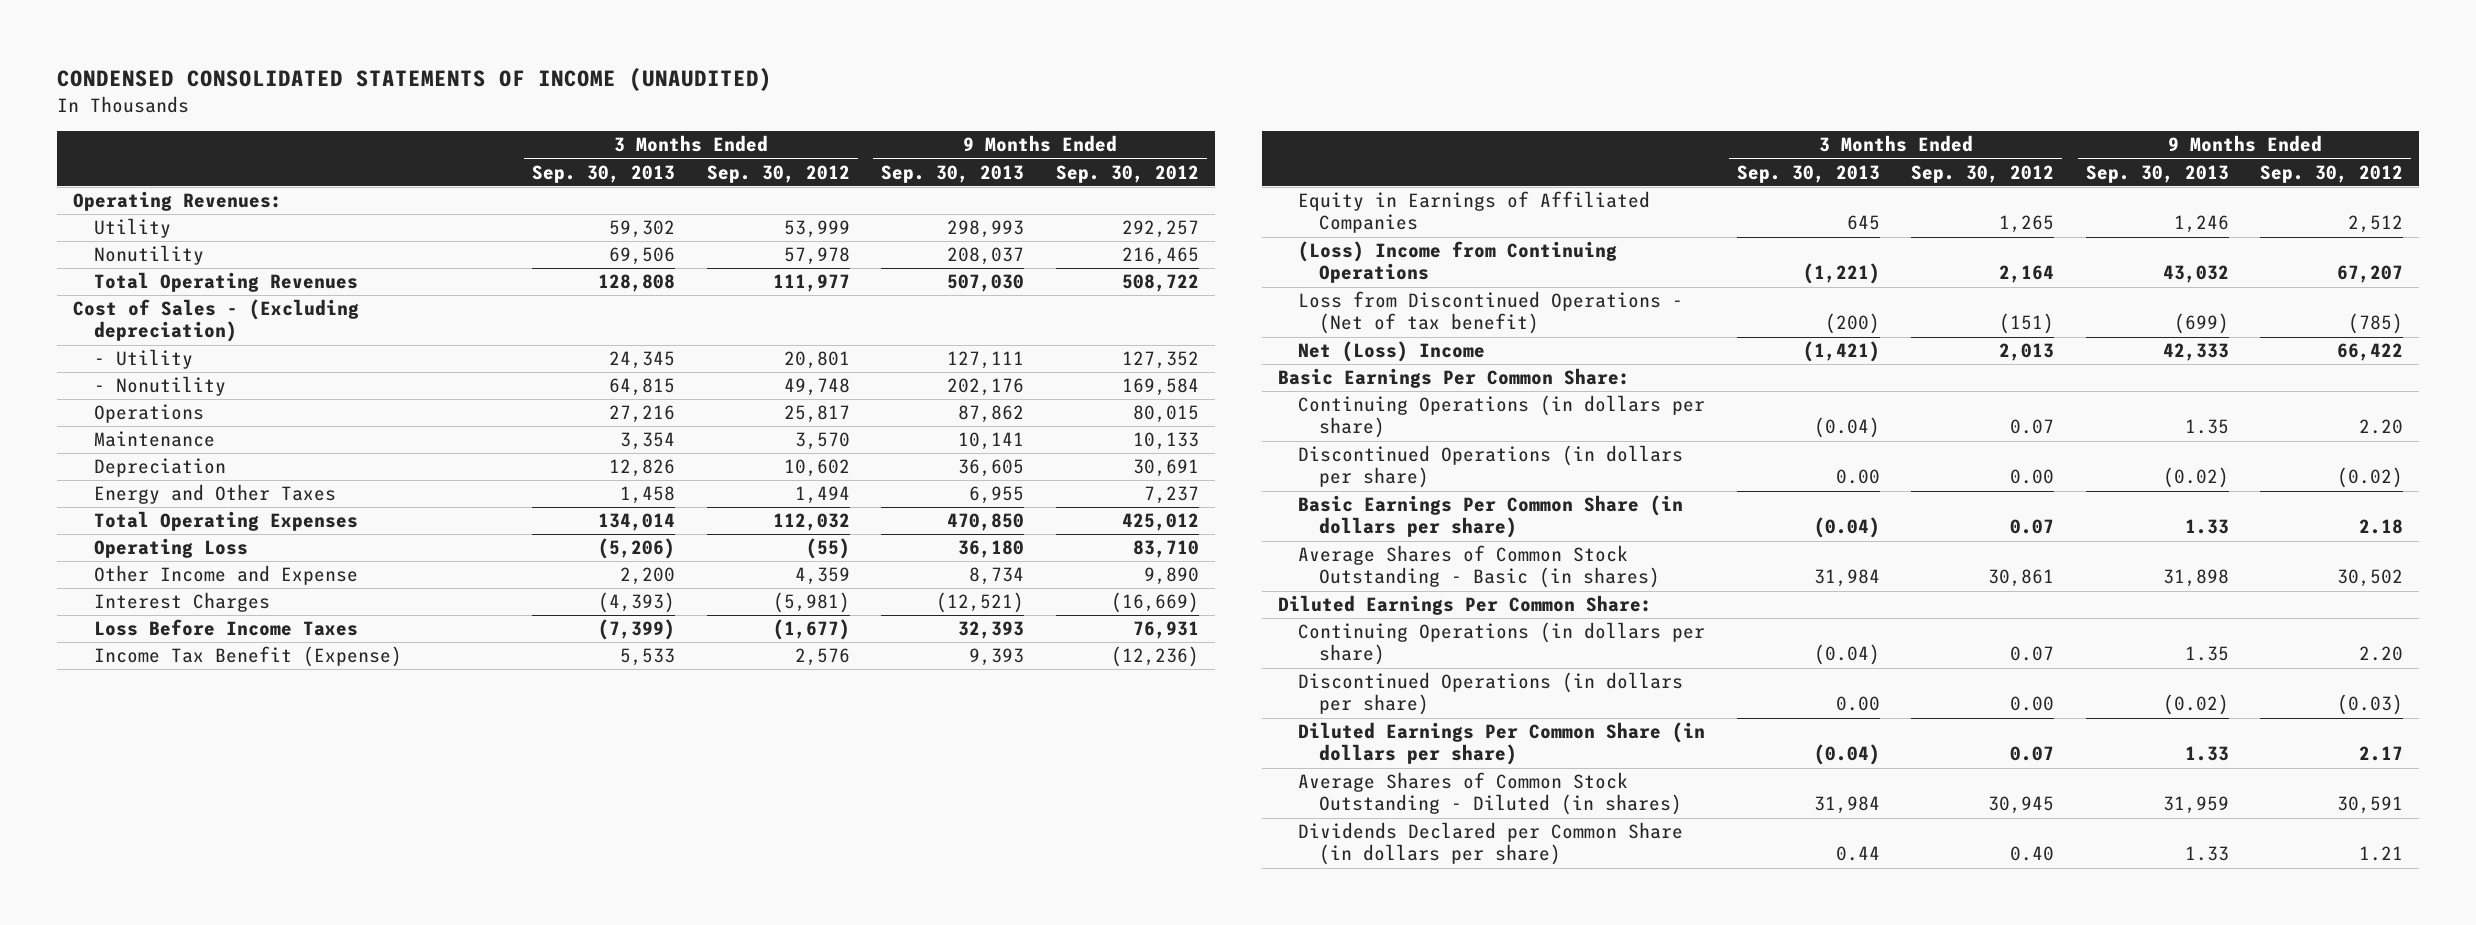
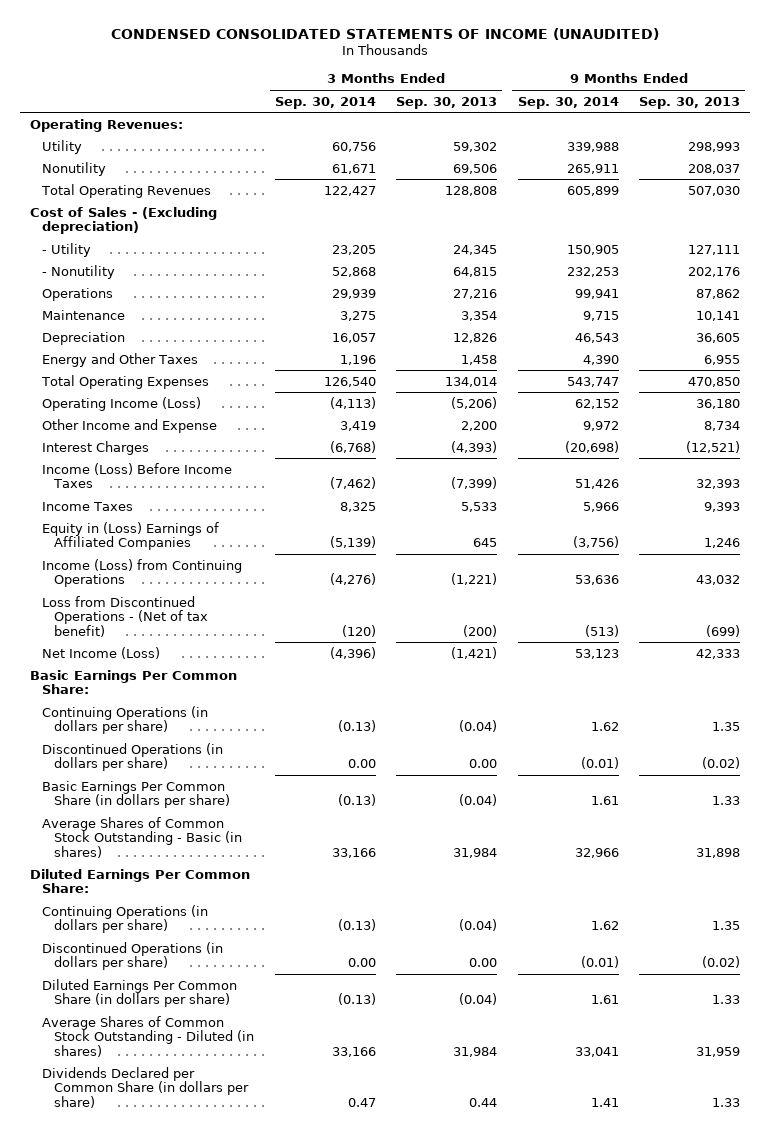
[706,164,850,183] Sep. 30, 2012 -> none
[1055,164,1199,183] Sep. 30, 2012 -> none
none -> [274,96,376,109] Sep. 30, 2014
none -> [517,96,619,109] Sep. 30, 2014
[93,538,248,559] Operating Loss -> [42,396,202,411] Operating Income (Loss)
[93,619,358,637] Loss Before Income Taxes -> [42,462,233,489] Income (Loss) Before Income Taxes
[93,646,402,668] Income Tax Benefit (Expense) -> [42,501,134,511] Income Taxes
[1298,191,1651,234] Equity in Earnings of Affiliated Companies -> [42,521,220,551] Equity in (Loss) Earnings of Affiliated Companies
[1298,241,1618,284] (Loss) Income from Continuing Operations -> [42,558,243,588] Income (Loss) from Continuing Operations
[1298,341,1486,363] Net (Loss) Income -> [42,646,161,659] Net Income (Loss)

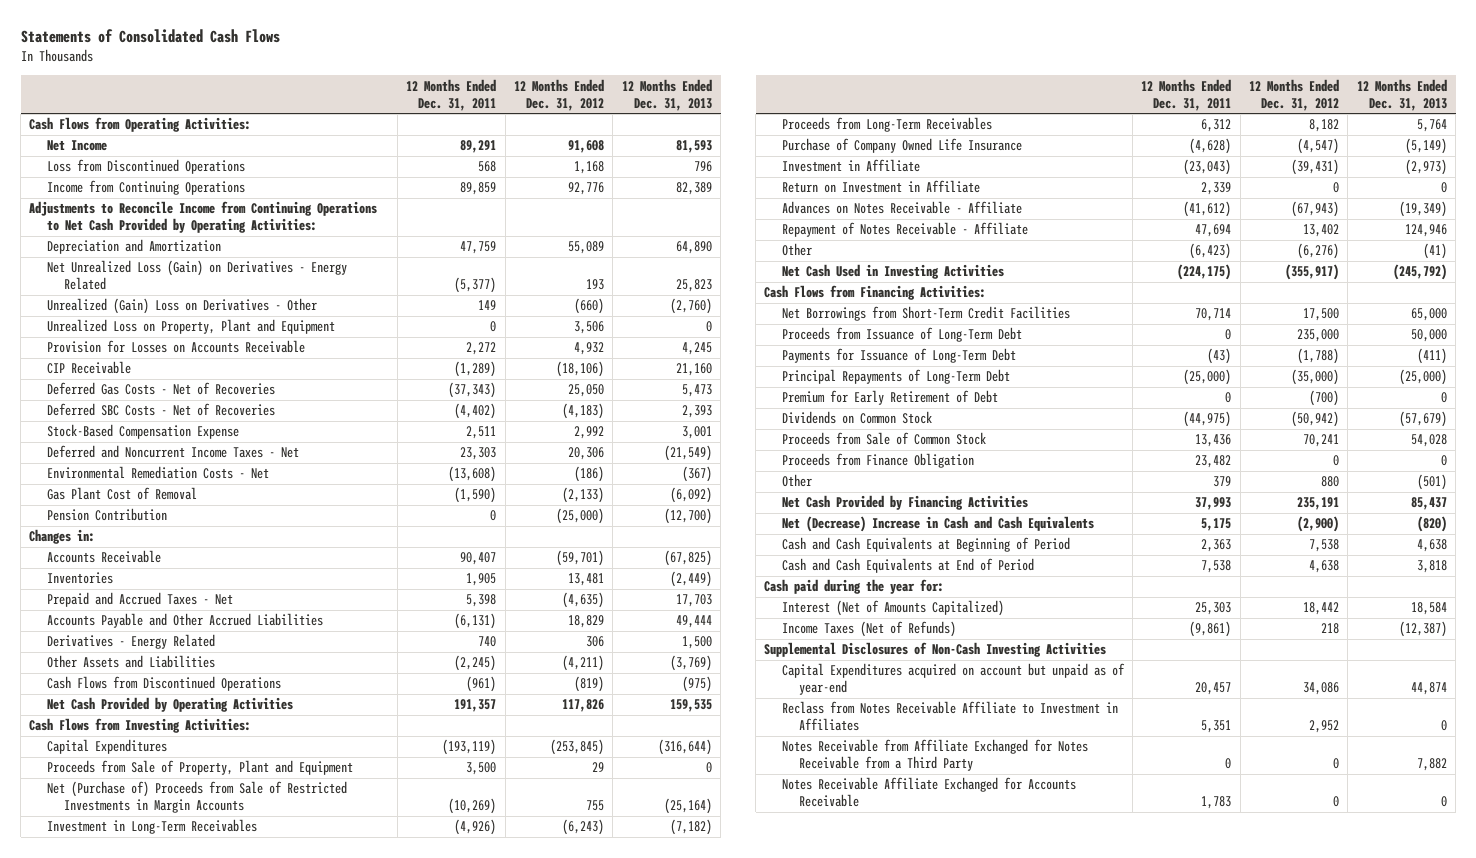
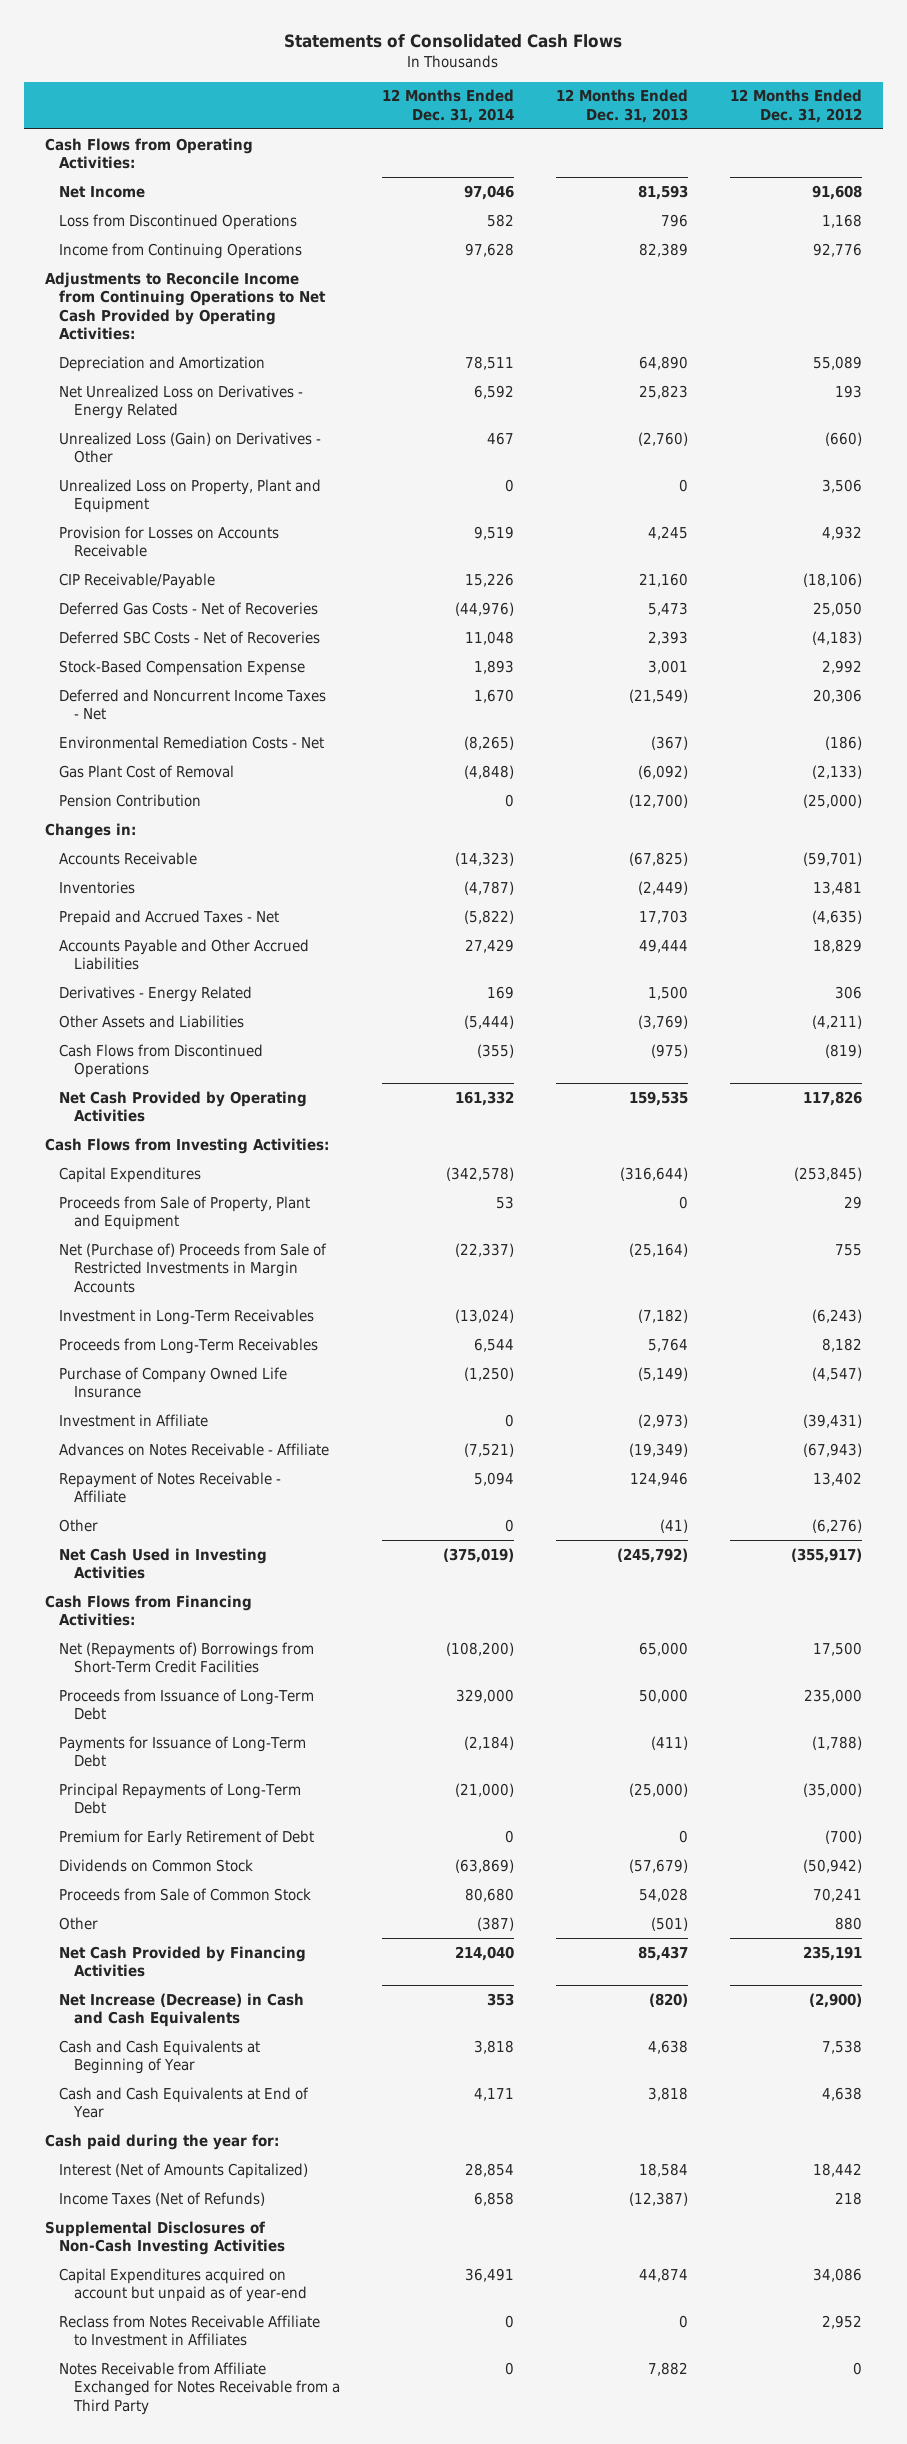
[406,78,497,111] 12 Months Ended Dec. 31, 2011 -> none
none -> [381,89,514,123] 12 Months Ended Dec. 31, 2014
[46,260,347,291] Net Unrealized Loss (Gain) on Derivatives - Energy Related -> [59,384,304,420] Net Unrealized Loss on Derivatives - Energy Related
[46,298,317,315] Unrealized (Gain) Loss on Derivatives - Other -> [59,431,322,464] Unrealized Loss (Gain) on Derivatives - Other
[46,361,131,375] CIP Receivable -> [59,572,216,589] CIP Receivable/Payable
[781,180,980,194] Return on Investment in Affiliate -> none
[781,306,1070,322] Net Borrowings from Short-Term Credit Facilities -> [59,1641,315,1674] Net (Repayments of) Borrowings from Short-Term Credit Facilities
[781,453,974,469] Proceeds from Finance Obligation -> none
[781,516,1094,533] Net (Decrease) Increase in Cash and Cash Equivalents -> [59,1992,305,2028] Net Increase (Decrease) in Cash and Cash Equivalents
[781,537,1070,553] Cash and Cash Equivalents at Beginning of Period -> [59,2039,261,2075] Cash and Cash Equivalents at Beginning of Year
[781,558,1034,574] Cash and Cash Equivalents at End of Period -> [59,2086,310,2119] Cash and Cash Equivalents at End of Year
[781,777,1076,808] Notes Receivable Affiliate Exchanged for Accounts Receivable -> none

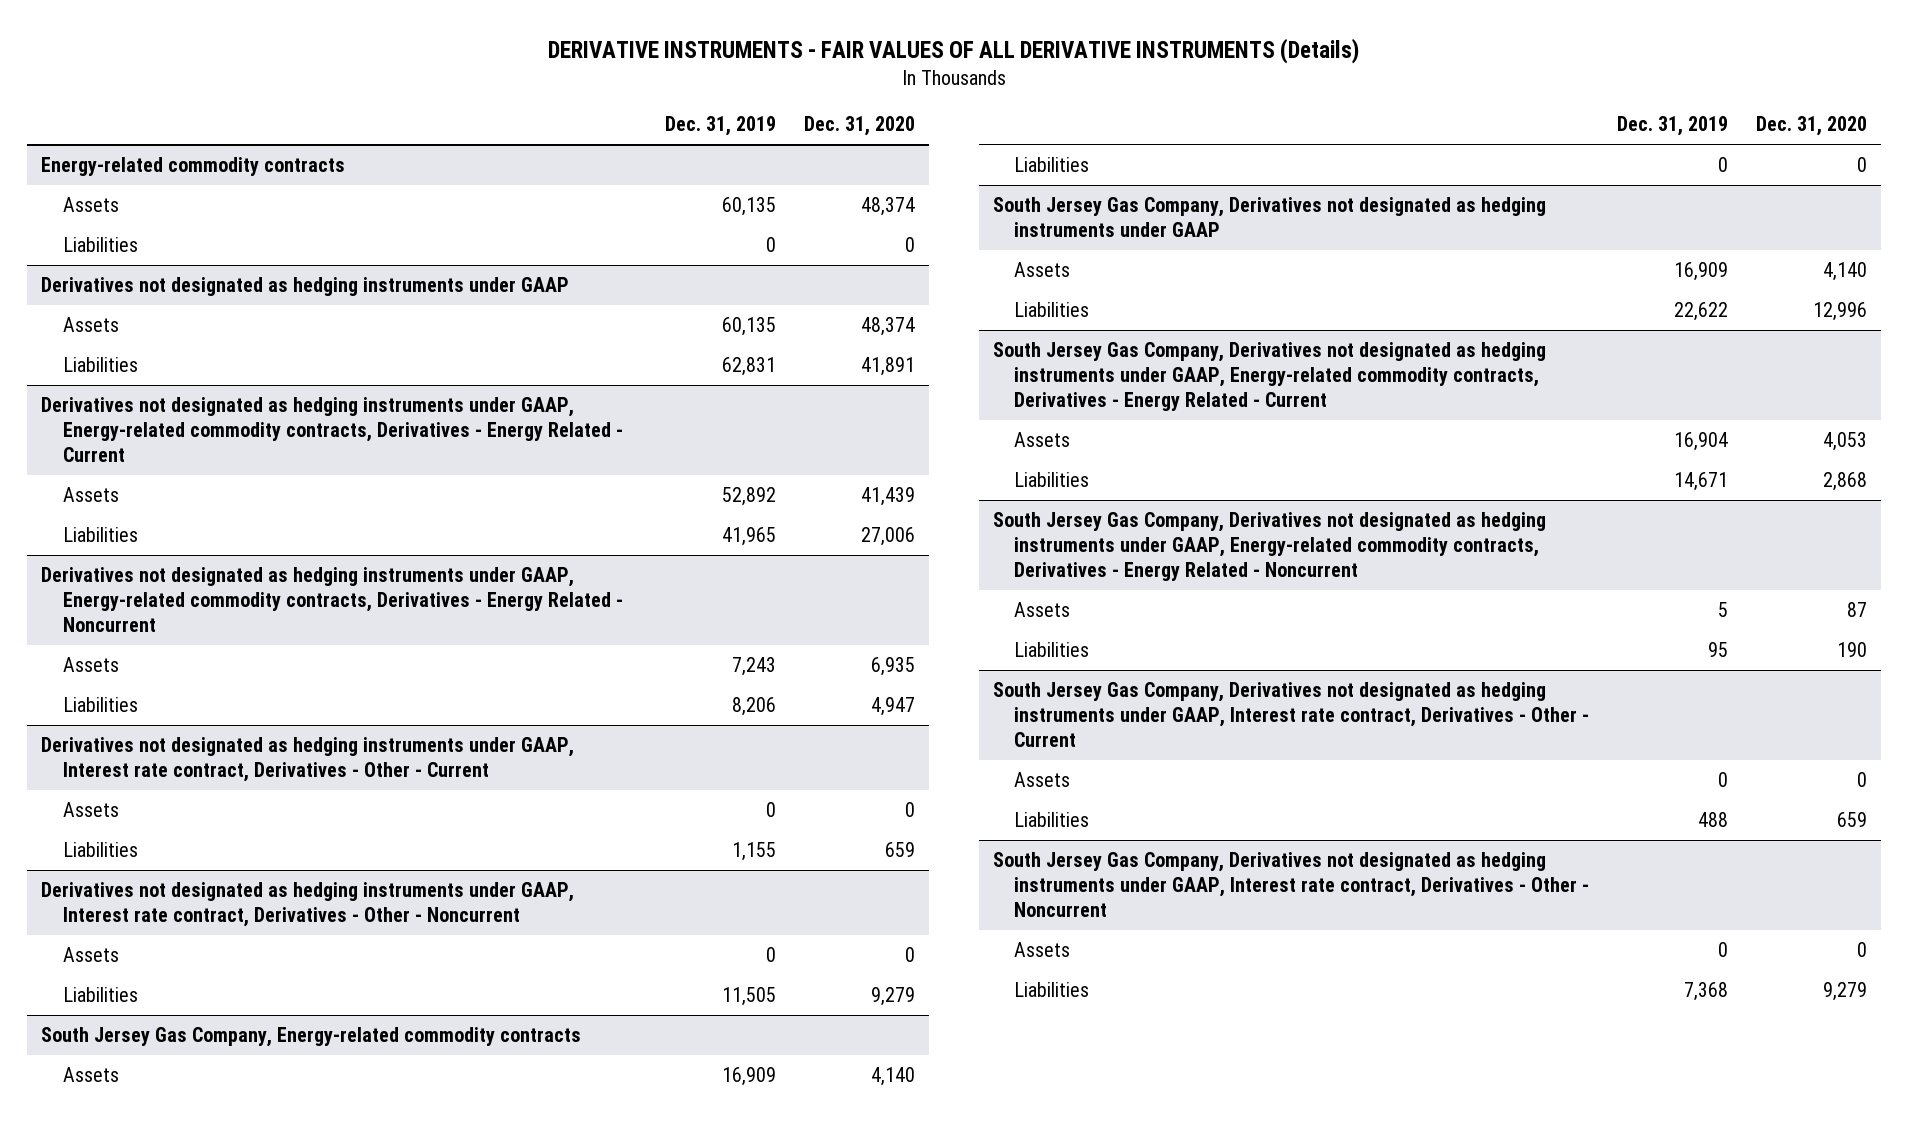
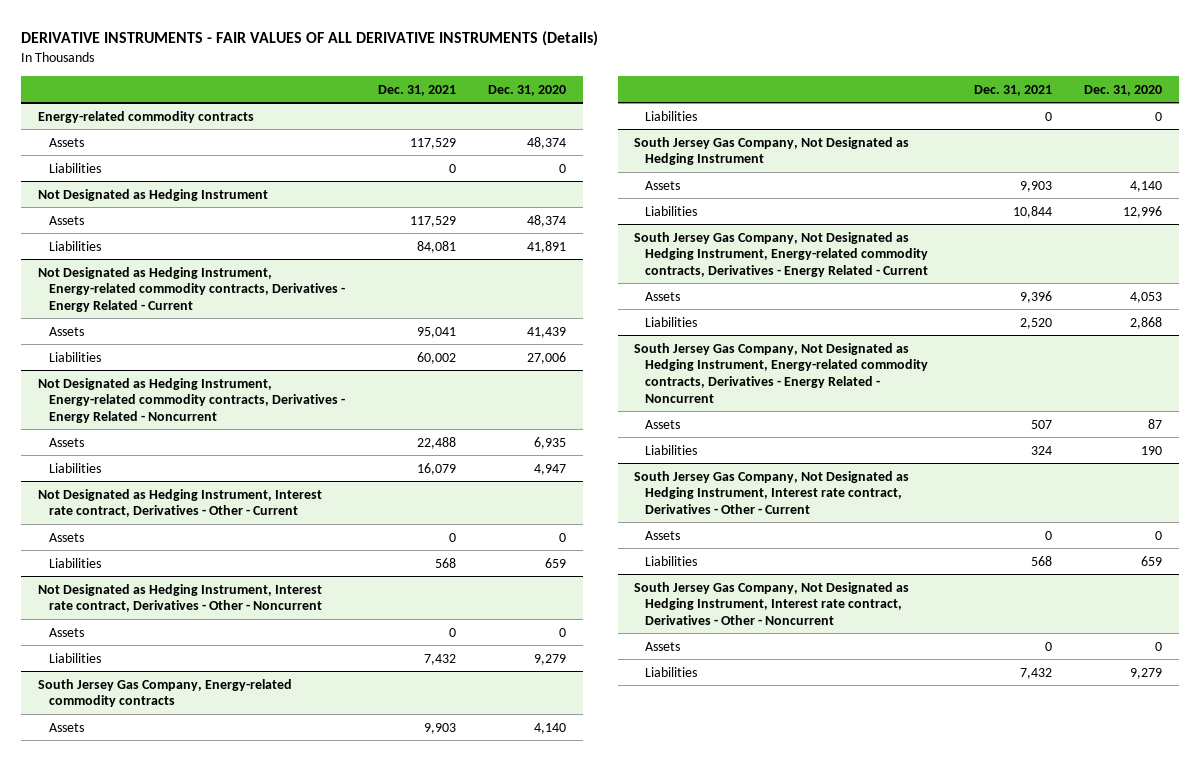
[665,116,777,137] Dec. 31, 2019 -> none
none -> [377,84,456,96] Dec. 31, 2021
[40,276,569,296] Derivatives not designated as hedging instruments under GAAP -> [37,188,268,201] Not Designated as Hedging Instrument
[40,396,623,463] Derivatives not designated as hedging instruments under GAAP, Energy-related commodity contracts, Derivatives - Energy Related - Current -> [37,266,345,312] Not Designated as Hedging Instrument, Energy-related commodity contracts, Derivatives - Energy Related - Current
[40,566,623,633] Derivatives not designated as hedging instruments under GAAP, Energy-related commodity contracts, Derivatives - Energy Related - Noncurrent -> [37,377,345,423] Not Designated as Hedging Instrument, Energy-related commodity contracts, Derivatives - Energy Related - Noncurrent
[40,736,574,783] Derivatives not designated as hedging instruments under GAAP, Interest rate contract, Derivatives - Other - Current -> [37,488,322,518] Not Designated as Hedging Instrument, Interest rate contract, Derivatives - Other - Current
[40,881,574,928] Derivatives not designated as hedging instruments under GAAP, Interest rate contract, Derivatives - Other - Noncurrent -> [37,583,322,613] Not Designated as Hedging Instrument, Interest rate contract, Derivatives - Other - Noncurrent
[992,196,1546,238] South Jersey Gas Company, Derivatives not designated as hedging instruments under GAAP -> [633,136,909,166] South Jersey Gas Company, Not Designated as Hedging Instrument
[992,341,1546,412] South Jersey Gas Company, Derivatives not designated as hedging instruments under GAAP, Energy-related commodity contracts, Derivatives - Energy Related - Current -> [633,231,929,277] South Jersey Gas Company, Not Designated as Hedging Instrument, Energy-related commodity contracts, Derivatives - Energy Related - Current
[992,511,1546,582] South Jersey Gas Company, Derivatives not designated as hedging instruments under GAAP, Energy-related commodity contracts, Derivatives - Energy Related - Noncurrent -> [633,342,929,403] South Jersey Gas Company, Not Designated as Hedging Instrument, Energy-related commodity contracts, Derivatives - Energy Related - Noncurrent
[992,681,1590,748] South Jersey Gas Company, Derivatives not designated as hedging instruments under GAAP, Interest rate contract, Derivatives - Other - Current -> [633,470,909,514] South Jersey Gas Company, Not Designated as Hedging Instrument, Interest rate contract, Derivatives - Other - Current
[992,851,1590,918] South Jersey Gas Company, Derivatives not designated as hedging instruments under GAAP, Interest rate contract, Derivatives - Other - Noncurrent -> [633,581,909,625] South Jersey Gas Company, Not Designated as Hedging Instrument, Interest rate contract, Derivatives - Other - Noncurrent

